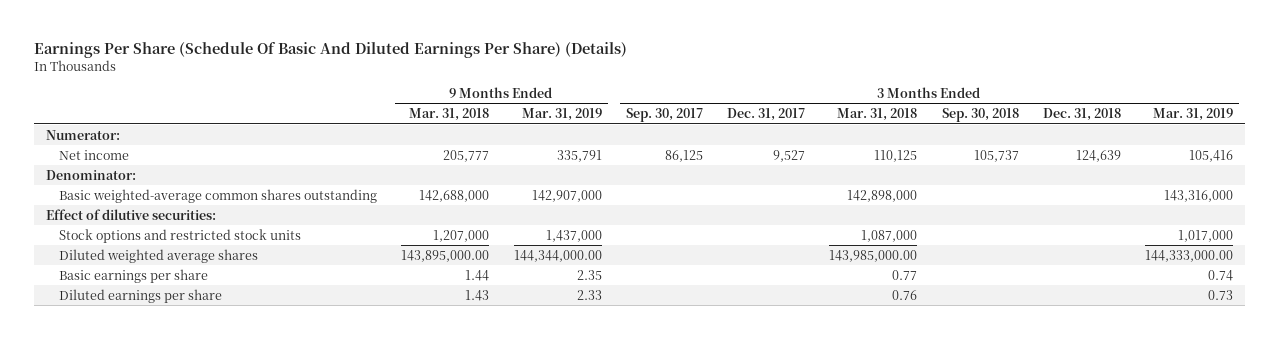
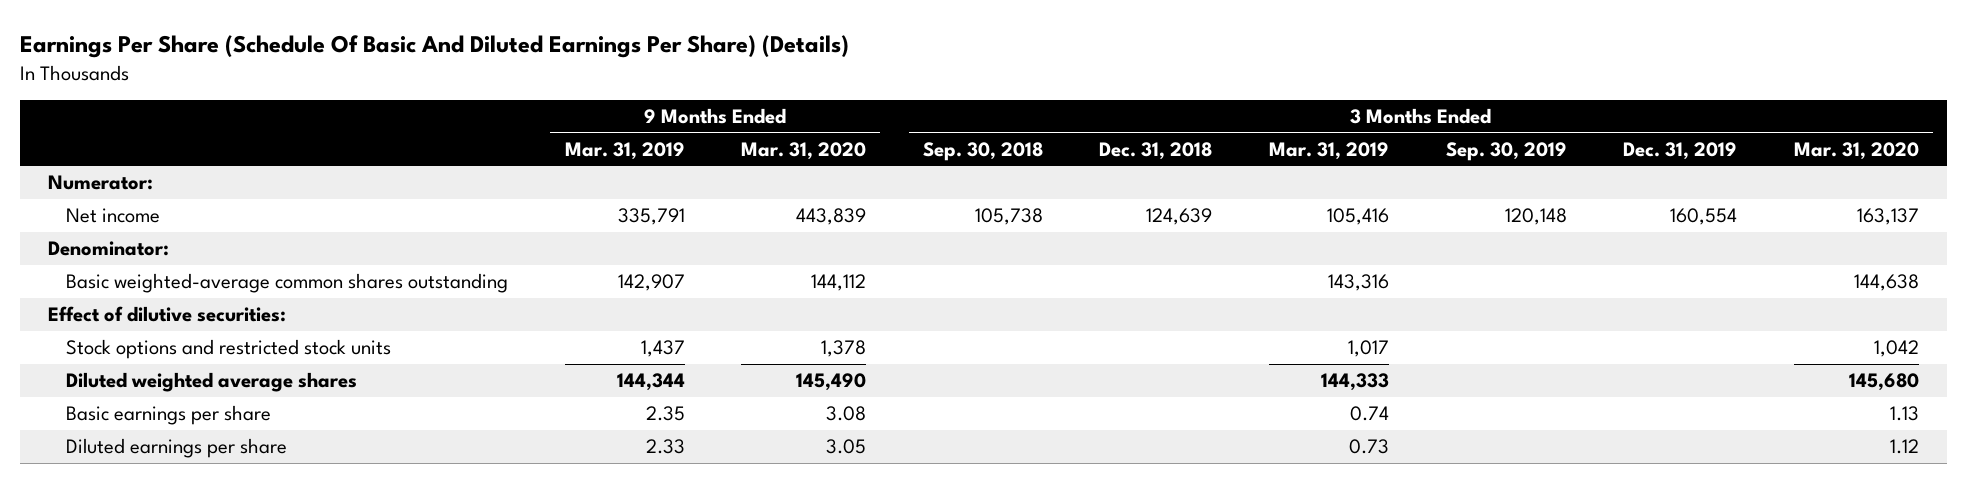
[409,108,490,122] Mar. 31, 2018 -> none
[625,108,703,123] Sep. 30, 2017 -> none
[727,108,806,122] Dec. 31, 2017 -> none
[837,108,918,122] Mar. 31, 2018 -> none
none -> [741,141,867,160] Mar. 31, 2020
none -> [1445,141,1567,161] Sep. 30, 2019
none -> [1623,141,1738,160] Dec. 31, 2019
none -> [1793,141,1919,160] Mar. 31, 2020
[973,149,1019,162] 105,737 -> [974,208,1043,226] 105,738
[531,189,602,202] 142,907,000 -> [617,274,685,292] 142,907
[1164,189,1234,202] 143,316,000 -> [1327,274,1389,292] 143,316
[545,229,602,242] 1,437,000 -> [640,340,685,358] 1,437
[1178,229,1234,242] 1,017,000 -> [1347,340,1389,358] 1,017
[513,249,602,262] 144,344,000.00 -> [616,373,685,392] 144,344
[1145,249,1234,262] 144,333,000.00 -> [1320,373,1389,392] 144,333

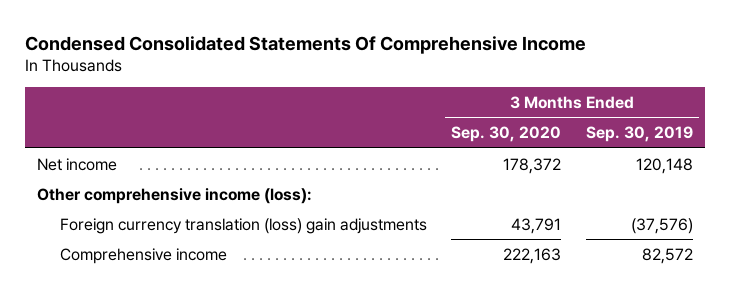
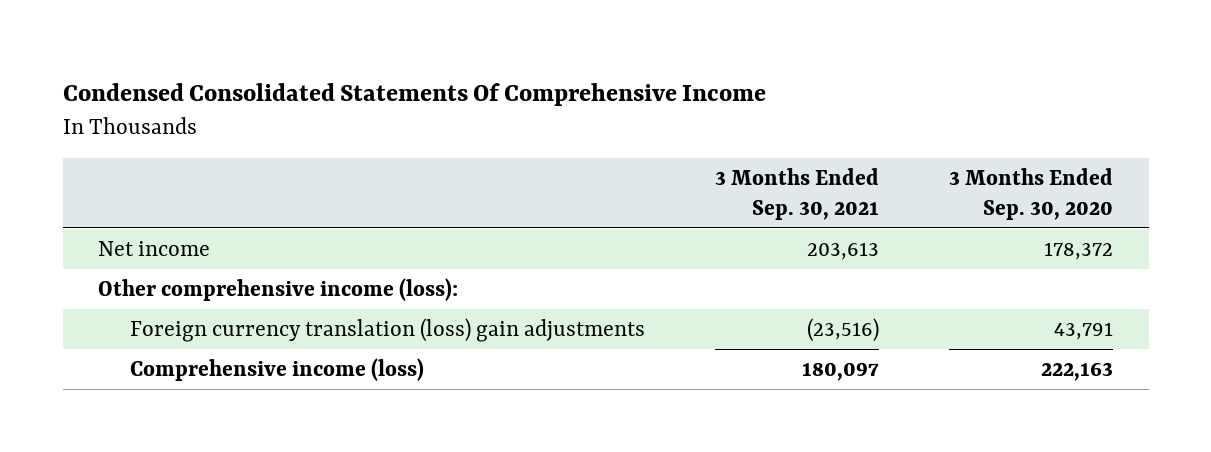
[585,126,693,143] Sep. 30, 2019 -> none
none -> [715,167,880,220] 3 Months Ended Sep. 30, 2021
[59,247,227,264] Comprehensive income -> [130,357,425,381] Comprehensive income (loss)

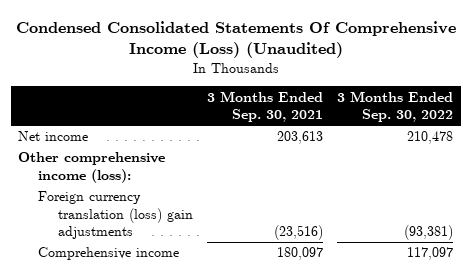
[62,82,766,106] Condensed Consolidated Statements Of Comprehensive Income -> [15,20,456,58] Condensed Consolidated Statements Of Comprehensive Income (Loss) (Unaudited)
[949,167,1114,220] 3 Months Ended Sep. 30, 2020 -> none
none -> [337,90,454,123] 3 Months Ended Sep. 30, 2022
[130,357,425,381] Comprehensive income (loss) -> [38,247,180,261] Comprehensive income

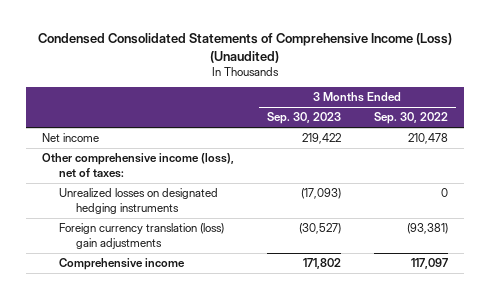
[15,20,456,58] Condensed Consolidated Statements Of Comprehensive Income (Loss) (Unaudited) -> [37,33,452,63] Condensed Consolidated Statements of Comprehensive Income (Loss) (Unaudited)
[207,90,324,123] 3 Months Ended Sep. 30, 2021 -> none
none -> [266,112,341,125] Sep. 30, 2023
[18,152,166,183] Other comprehensive income (loss): -> [42,153,235,178] Other comprehensive income (loss), net of taxes:
none -> [58,188,218,214] Unrealized losses on designated hedging instruments

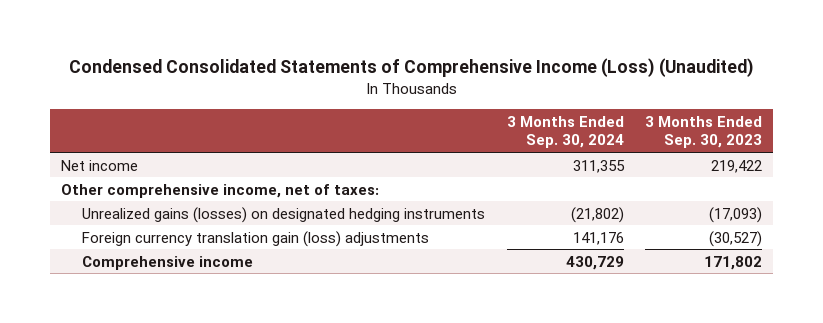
[373,112,448,125] Sep. 30, 2022 -> none
none -> [506,115,624,149] 3 Months Ended Sep. 30, 2024
[42,153,235,178] Other comprehensive income (loss), net of taxes: -> [60,183,379,198] Other comprehensive income, net of taxes:
[58,188,218,214] Unrealized losses on designated hedging instruments -> [82,206,486,223] Unrealized gains (losses) on designated hedging instruments
[58,223,224,249] Foreign currency translation (loss) gain adjustments -> [82,230,430,247] Foreign currency translation gain (loss) adjustments

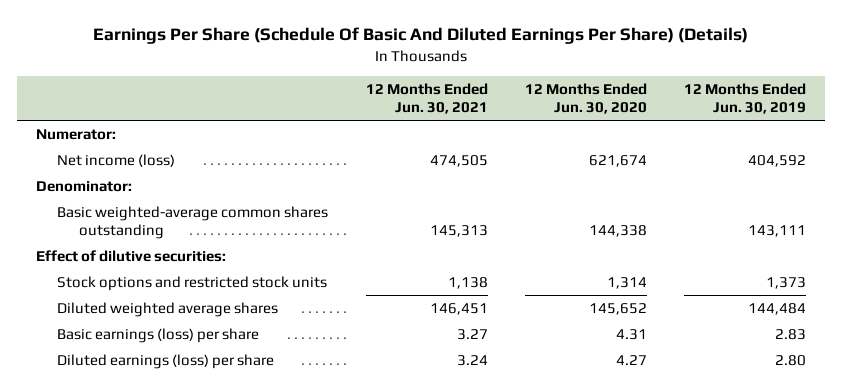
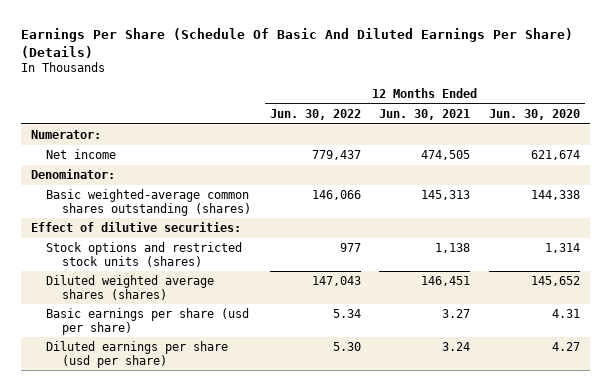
[684,82,807,115] 12 Months Ended Jun. 30, 2019 -> none
none -> [269,108,361,120] Jun. 30, 2022
[57,153,176,167] Net income (loss) -> [46,149,117,160] Net income
[57,205,329,240] Basic weighted-average common shares outstanding -> [46,189,251,216] Basic weighted-average common shares outstanding (shares)
[57,275,328,291] Stock options and restricted stock units -> [46,242,243,267] Stock options and restricted stock units (shares)
[57,301,279,317] Diluted weighted average shares -> [46,275,215,300] Diluted weighted average shares (shares)
[57,327,260,343] Basic earnings (loss) per share -> [46,308,250,335] Basic earnings per share (usd per share)
[57,353,275,369] Diluted earnings (loss) per share -> [46,341,229,368] Diluted earnings per share (usd per share)

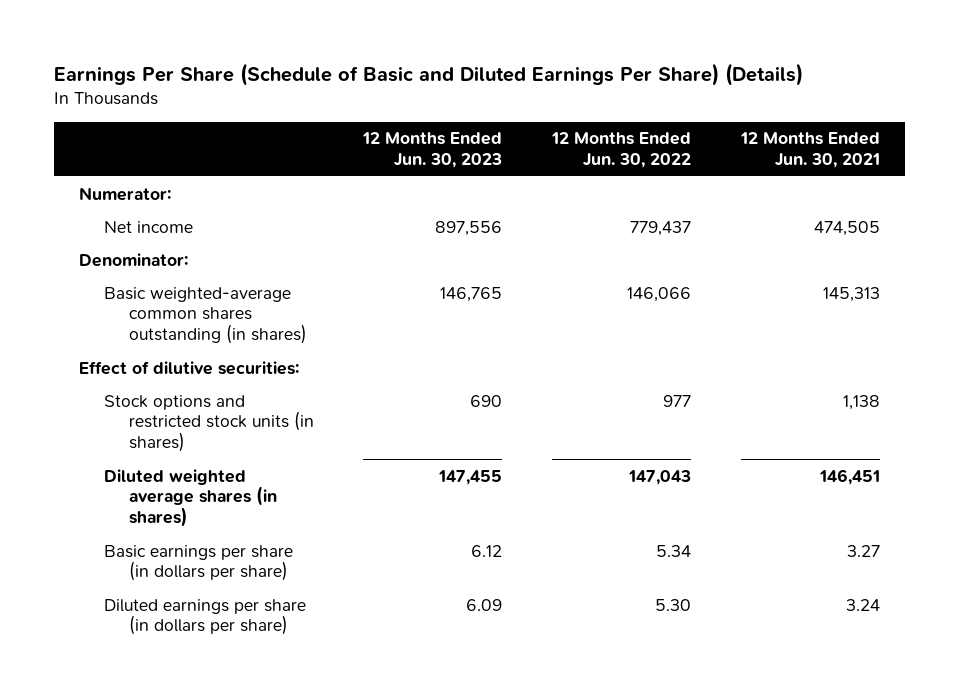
[21,27,574,58] Earnings Per Share (Schedule Of Basic And Diluted Earnings Per Share) (Details) -> [54,63,804,87] Earnings Per Share (Schedule of Basic and Diluted Earnings Per Share) (Details)
[489,108,581,120] Jun. 30, 2020 -> none
none -> [362,132,503,169] 12 Months Ended Jun. 30, 2023
[46,189,251,216] Basic weighted-average common shares outstanding (shares) -> [103,286,307,345] Basic weighted-average common shares outstanding (in shares)
[46,242,243,267] Stock options and restricted stock units (shares) -> [103,394,314,453] Stock options and restricted stock units (in shares)
[46,275,215,300] Diluted weighted average shares (shares) -> [103,468,277,528] Diluted weighted average shares (in shares)
[46,308,250,335] Basic earnings per share (usd per share) -> [103,544,293,582] Basic earnings per share (in dollars per share)
[46,341,229,368] Diluted earnings per share (usd per share) -> [103,598,306,636] Diluted earnings per share (in dollars per share)

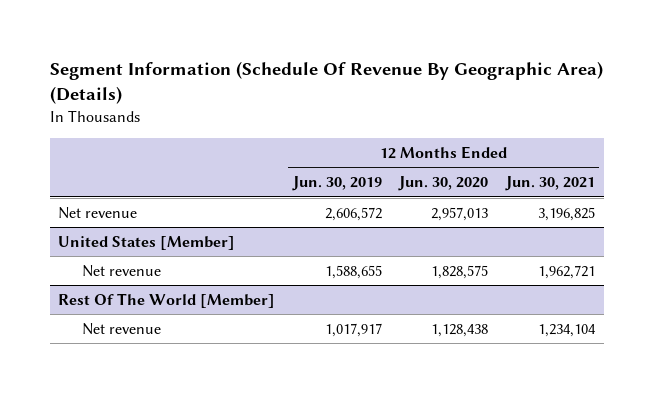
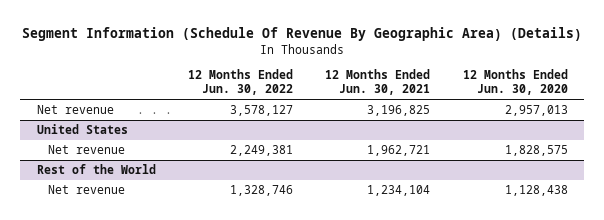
[291,176,382,192] Jun. 30, 2019 -> none
none -> [187,69,293,96] 12 Months Ended Jun. 30, 2022
[58,235,236,250] United States [Member] -> [36,124,128,135] United States
[58,292,276,308] Rest Of The World [Member] -> [36,164,156,175] Rest of the World

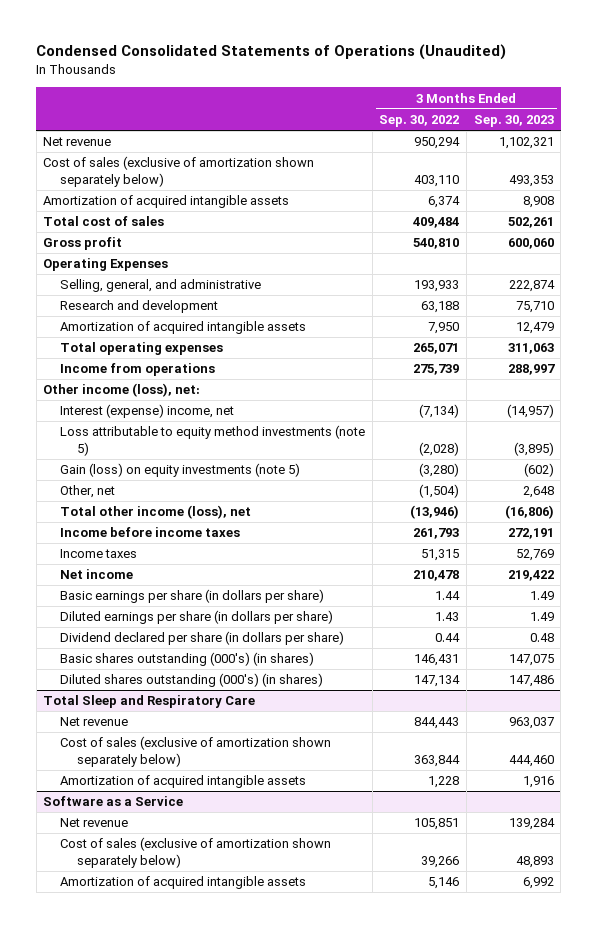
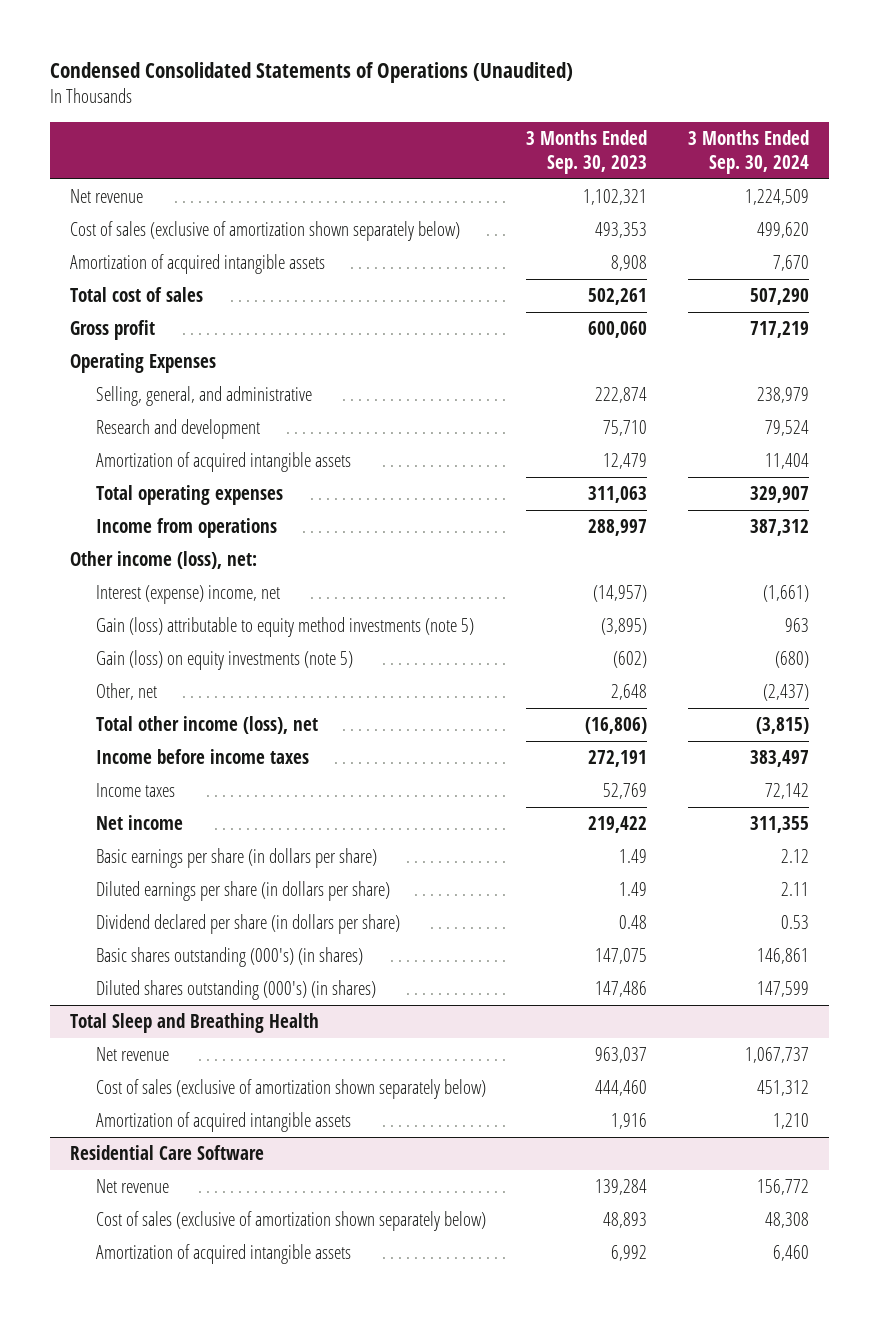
[379,115,460,128] Sep. 30, 2022 -> none
none -> [687,129,809,174] 3 Months Ended Sep. 30, 2024
[60,425,366,457] Loss attributable to equity method investments (note 5) -> [95,617,474,638] Gain (loss) attributable to equity method investments (note 5)
[43,695,256,709] Total Sleep and Respiratory Care -> none
none -> [69,1013,319,1034] Total Sleep and Breathing Health
[43,796,184,807] Software as a Service -> none
none -> [69,1145,264,1161] Residential Care Software

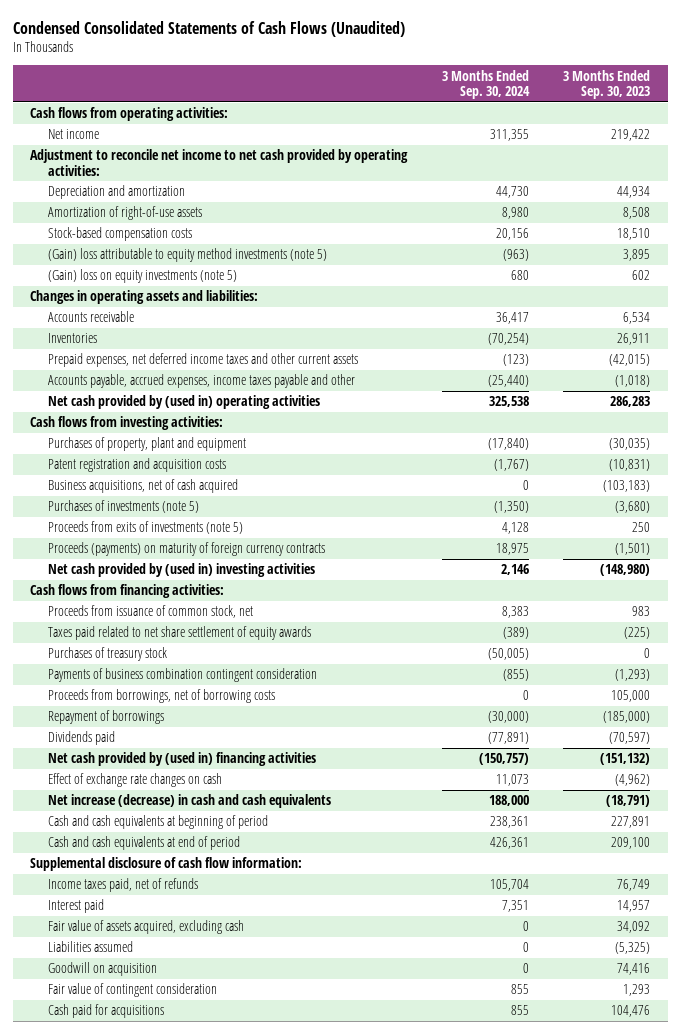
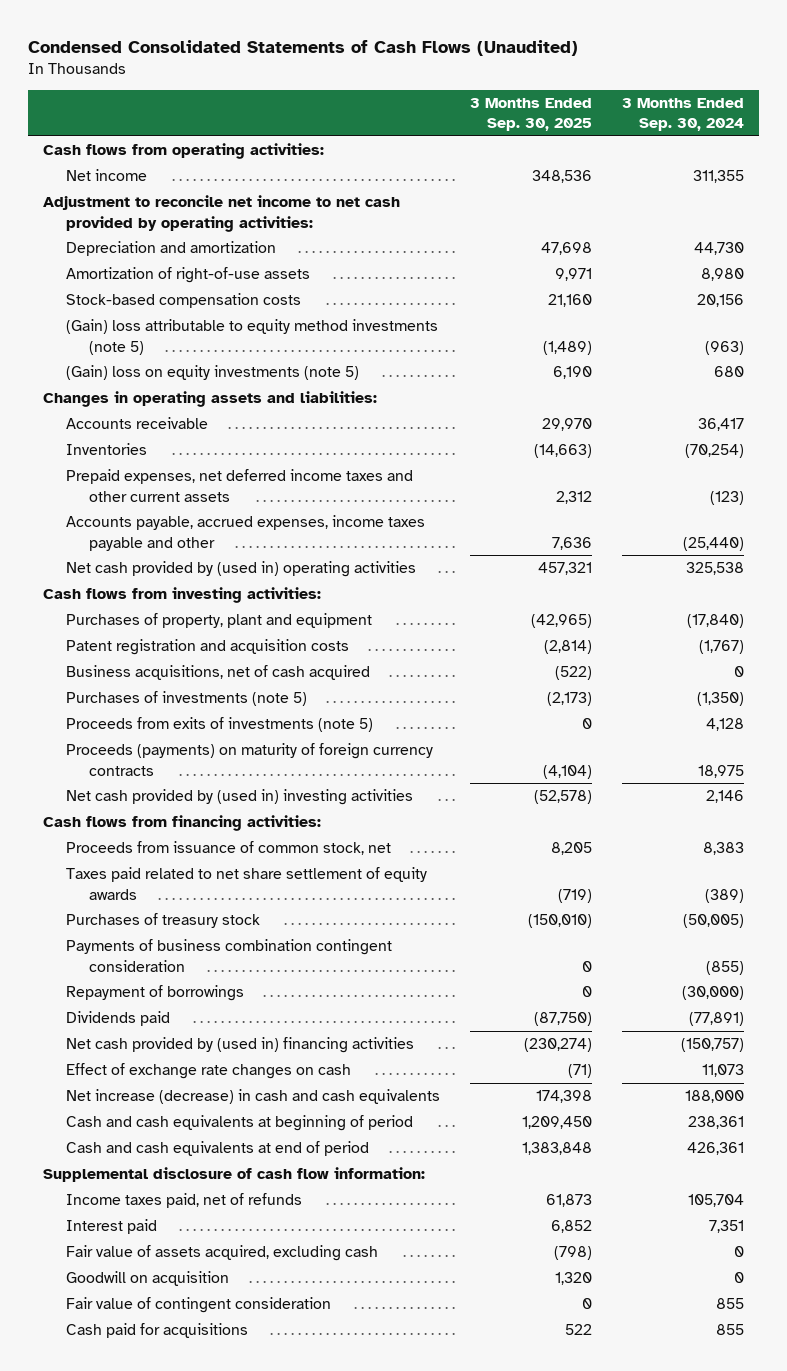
[563,69,651,100] 3 Months Ended Sep. 30, 2023 -> none
none -> [470,98,593,132] 3 Months Ended Sep. 30, 2025
[48,689,276,704] Proceeds from borrowings, net of borrowing costs -> none
[48,941,134,953] Liabilities assumed -> none

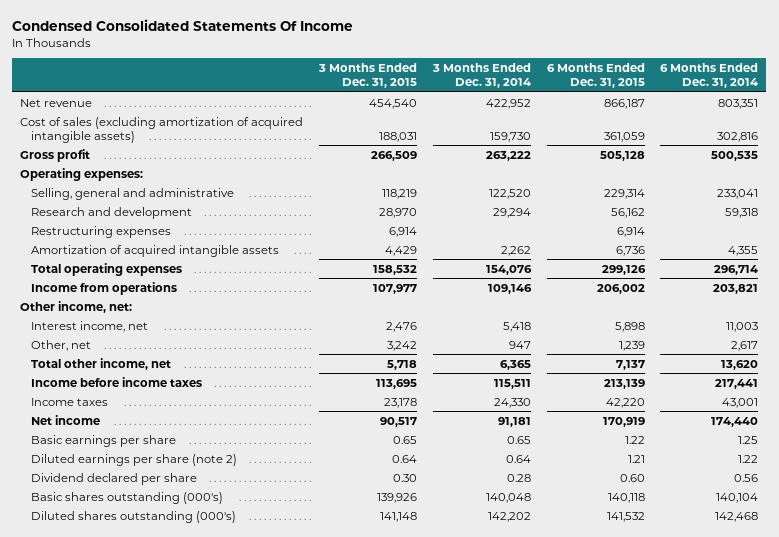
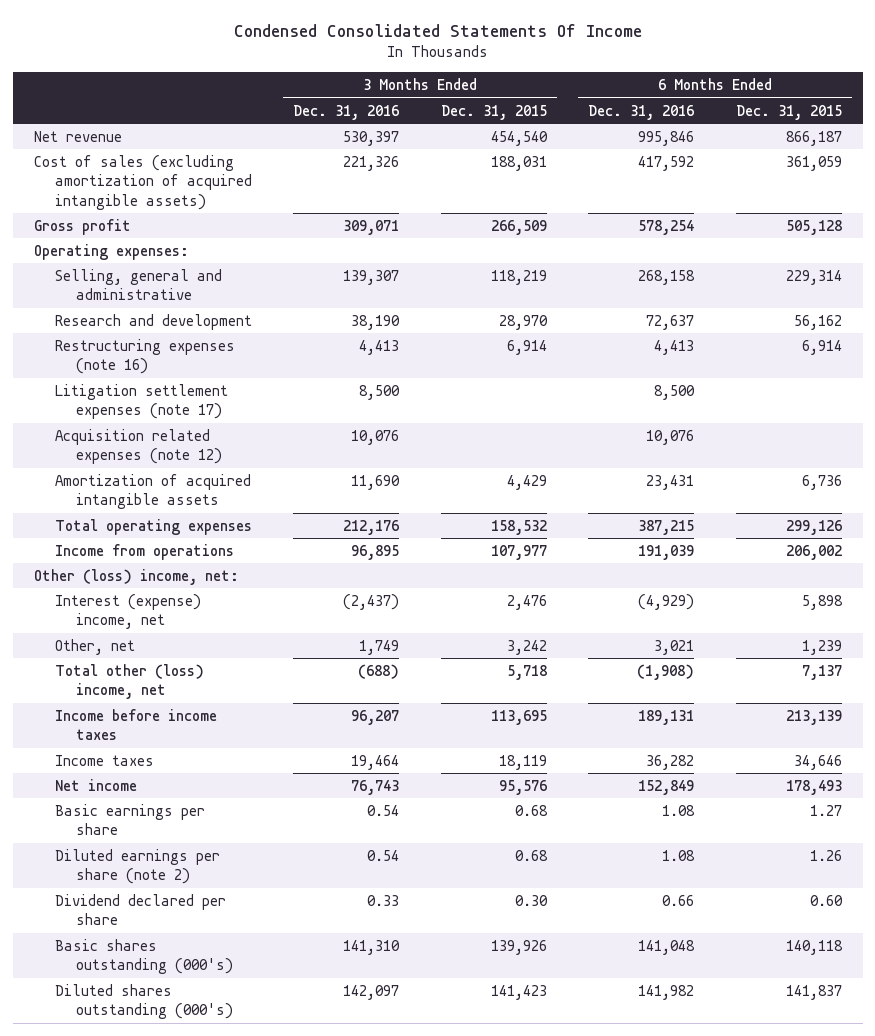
[431,62,531,89] 3 Months Ended Dec. 31, 2014 -> none
[660,62,759,89] 6 Months Ended Dec. 31, 2014 -> none
none -> [293,104,400,120] Dec. 31, 2016
none -> [588,104,695,120] Dec. 31, 2016
[31,225,172,238] Restructuring expenses -> [54,338,235,375] Restructuring expenses (note 16)
none -> [54,383,228,420] Litigation settlement expenses (note 17)
none -> [54,428,223,465] Acquisition related expenses (note 12)
[20,300,133,313] Other income, net: -> [33,568,239,585] Other (loss) income, net:
[31,320,149,332] Interest income, net -> [54,593,201,630] Interest (expense) income, net
[31,357,172,370] Total other income, net -> [54,663,204,700] Total other (loss) income, net
[384,397,418,408] 23,178 -> [498,754,547,770] 18,119
[605,397,645,408] 42,220 -> [793,754,842,770] 34,646
[380,416,418,427] 90,517 -> [498,779,547,795] 95,576
[602,416,645,427] 170,919 -> [785,779,842,795] 178,493
[393,435,418,444] 0.65 -> [514,804,548,816] 0.68
[624,435,645,444] 1.22 -> [809,804,842,816] 1.27
[392,454,418,463] 0.64 -> [514,849,548,861] 0.68
[627,454,645,463] 1.21 -> [809,849,842,861] 1.26
[380,511,418,522] 141,148 -> [490,984,547,1000] 141,423
[606,511,645,522] 141,532 -> [785,984,842,1000] 141,837

